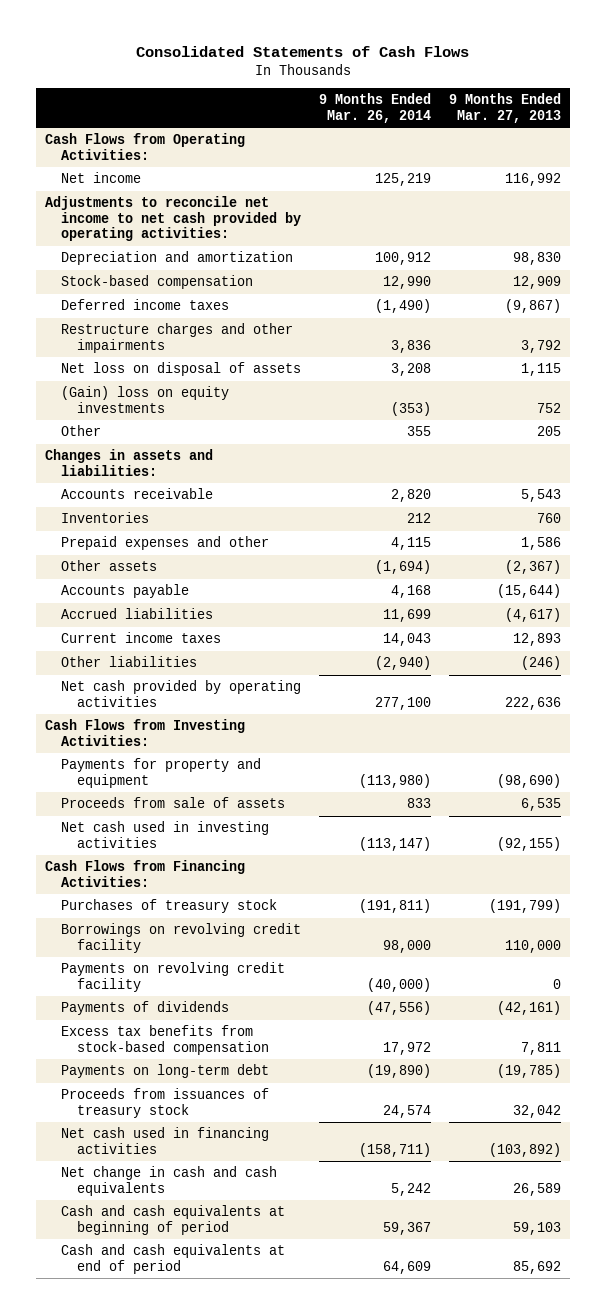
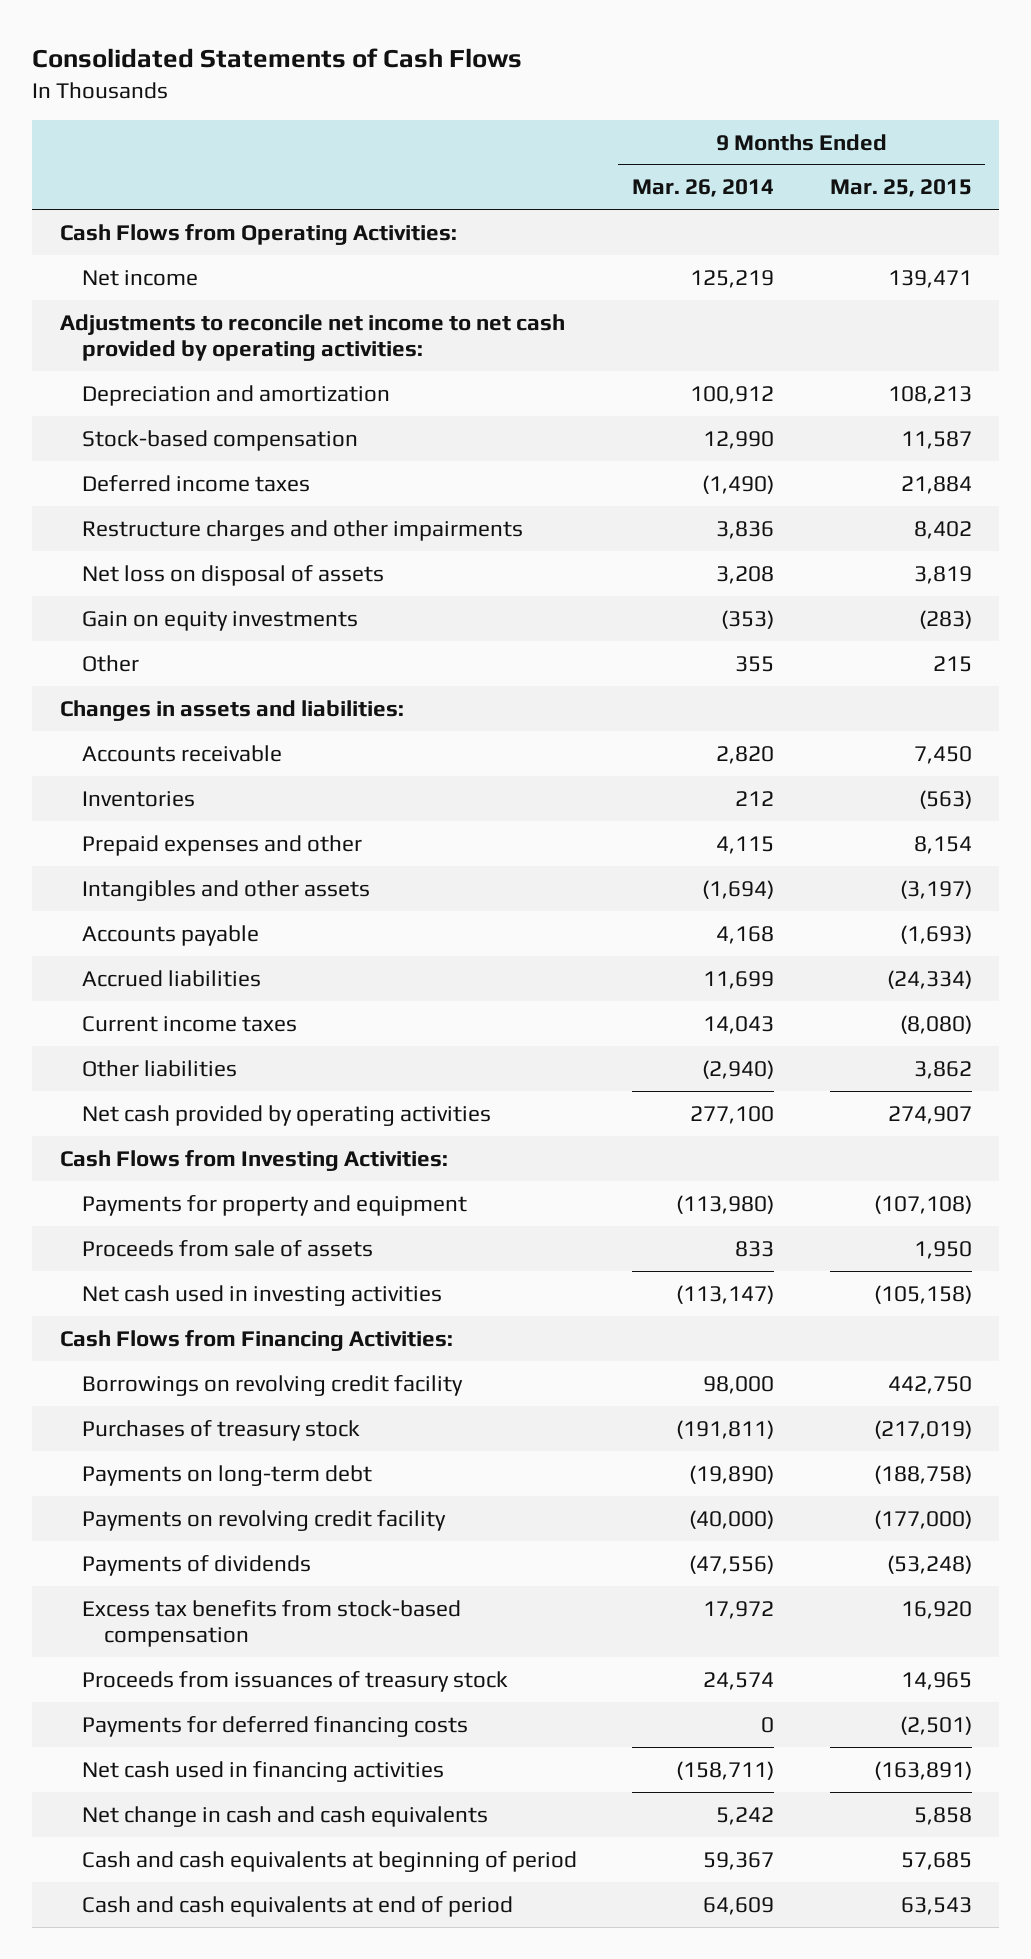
[448,93,561,123] 9 Months Ended Mar. 27, 2013 -> none
none -> [829,179,972,198] Mar. 25, 2015
[60,386,229,413] (Gain) loss on equity investments -> [81,610,358,631] Gain on equity investments
[60,560,157,572] Other assets -> [81,879,370,901] Intangibles and other assets
[60,899,277,914] Purchases of treasury stock -> [81,1419,360,1441] Purchases of treasury stock
[60,1064,269,1079] Payments on long-term debt -> [81,1464,372,1486] Payments on long-term debt
none -> [81,1715,468,1737] Payments for deferred financing costs

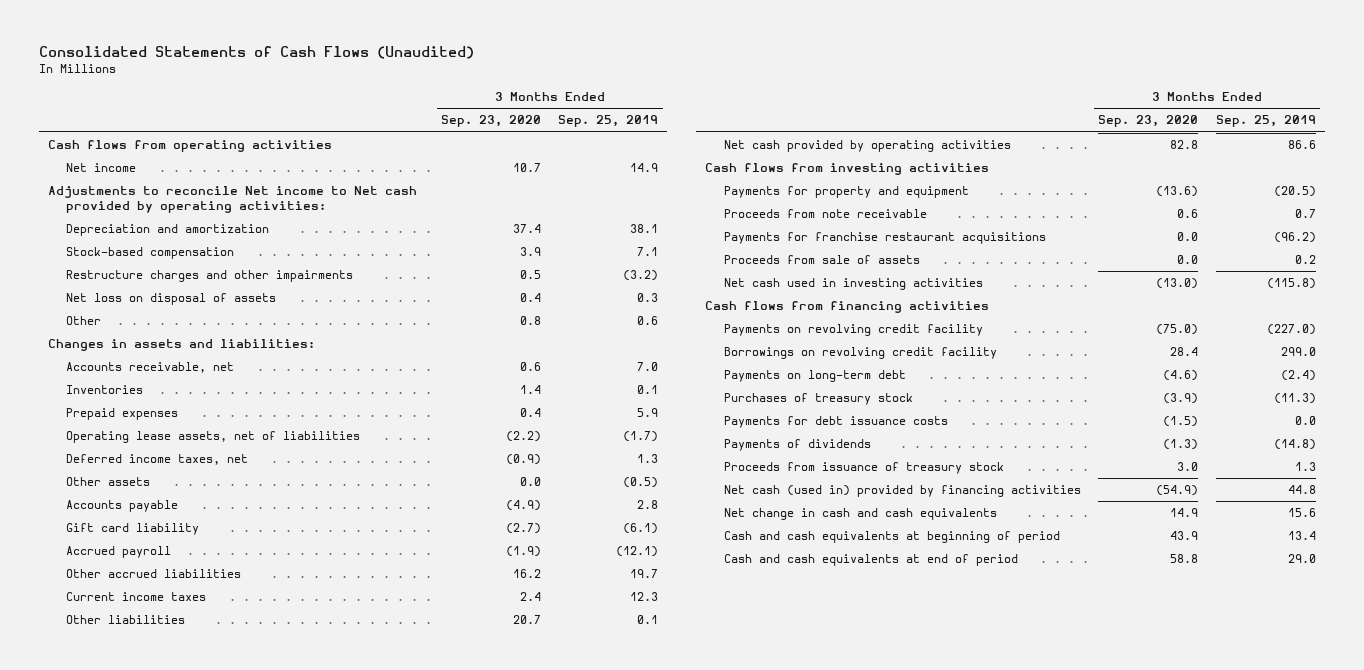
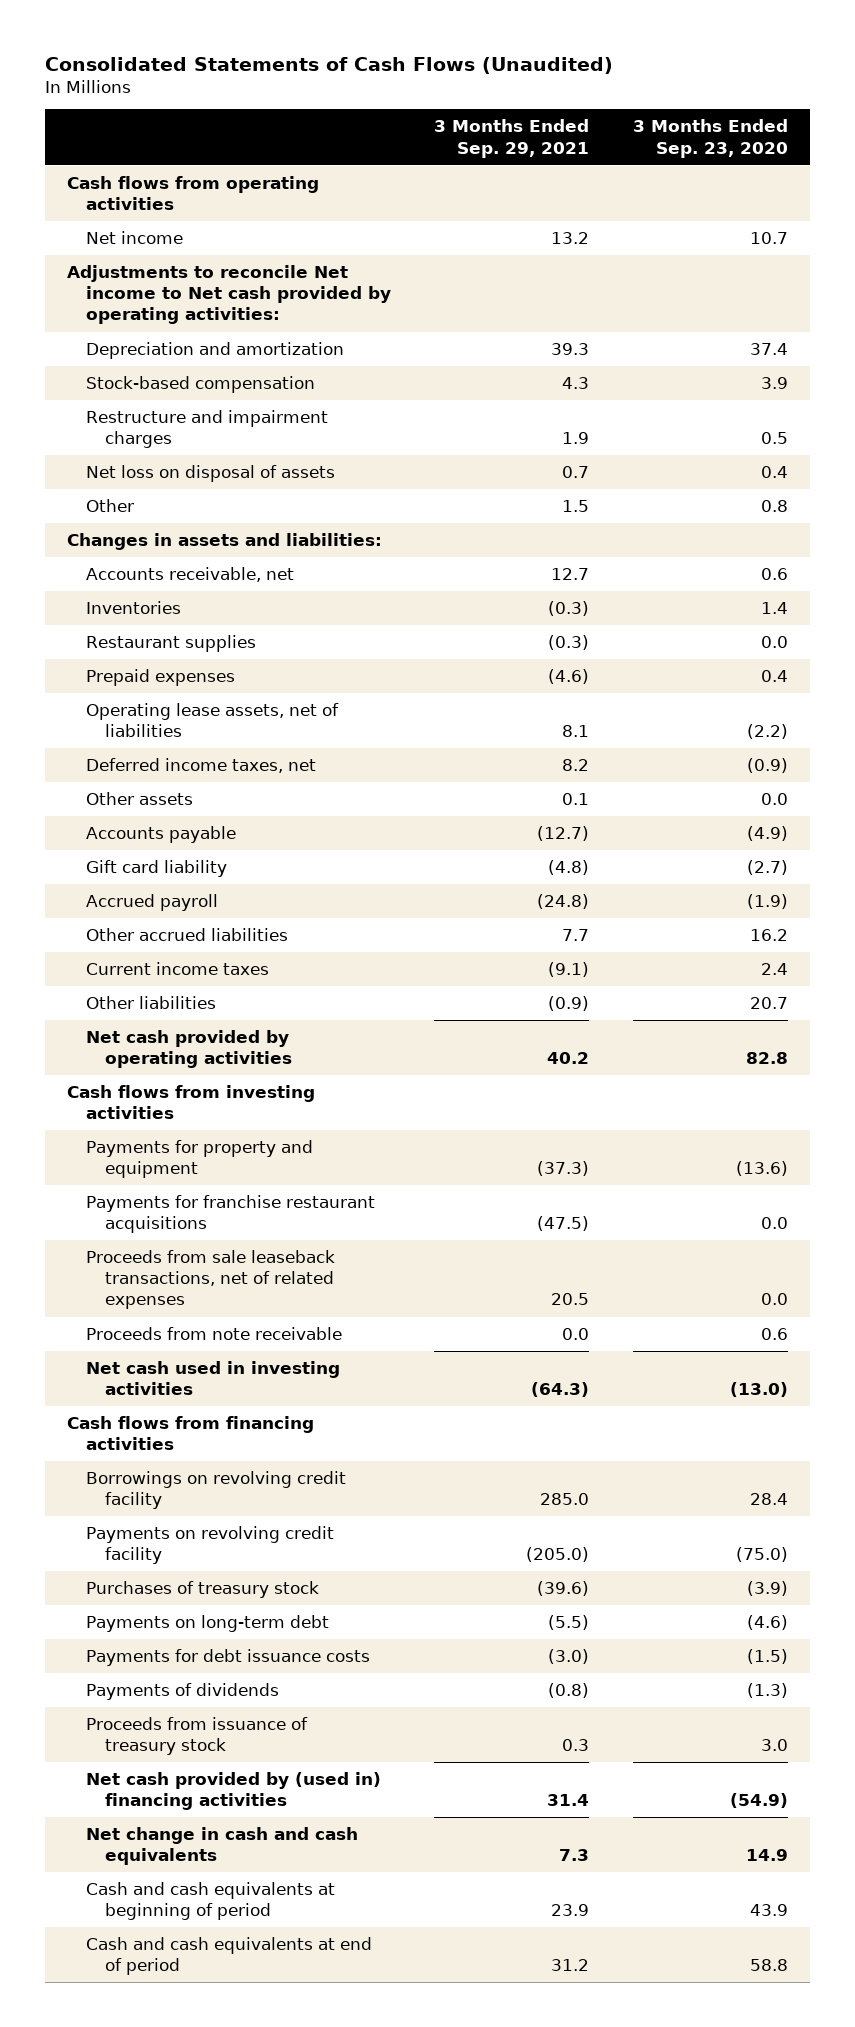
[558,115,659,128] Sep. 25, 2019 -> none
none -> [434,119,590,158] 3 Months Ended Sep. 29, 2021
[66,270,354,283] Restructure charges and other impairments -> [85,410,328,449] Restructure and impairment charges
none -> [85,635,256,653] Restaurant supplies
[723,255,920,265] Proceeds from sale of assets -> none
none -> [85,1250,335,1310] Proceeds from sale leaseback transactions, net of related expenses
[723,209,927,219] Proceeds from note receivable -> [85,1327,342,1341] Proceeds from note receivable
[723,324,983,337] Payments on revolving credit facility -> [85,1526,334,1565] Payments on revolving credit facility
[723,370,906,383] Payments on long-term debt -> [85,1615,329,1633] Payments on long-term debt
[723,485,1081,498] Net cash (used in) provided by financing activities -> [85,1772,381,1811] Net cash provided by (used in) financing activities

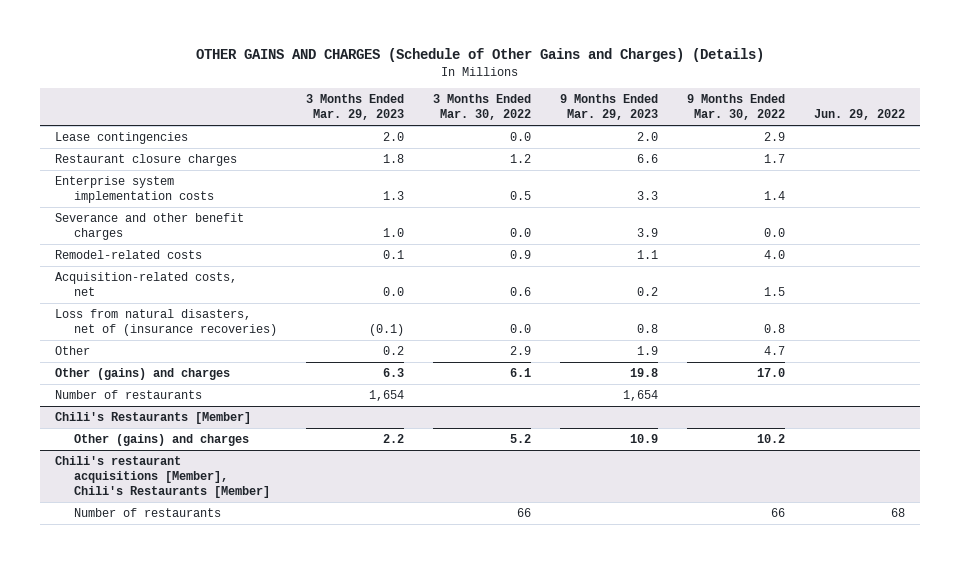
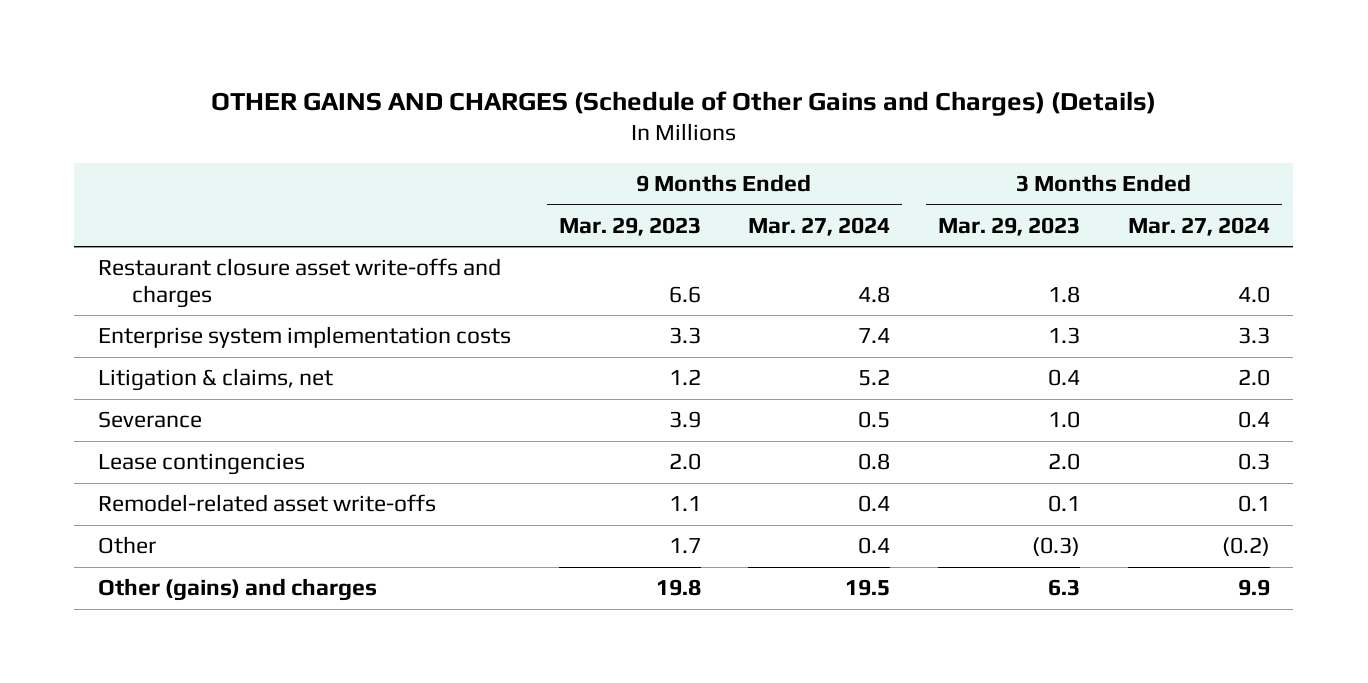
[432,94,531,121] 3 Months Ended Mar. 30, 2022 -> none
[686,94,785,121] 9 Months Ended Mar. 30, 2022 -> none
[813,109,905,121] Jun. 29, 2022 -> none
none -> [748,216,891,236] Mar. 27, 2024
none -> [1127,216,1270,236] Mar. 27, 2024
[54,154,237,167] Restaurant closure charges -> [98,258,502,309] Restaurant closure asset write-offs and charges
[54,272,237,297] Acquisition-related costs, net -> none
[54,309,277,337] Loss from natural disasters, net of (insurance recoveries) -> none
none -> [98,368,334,392] Litigation & claims, net
[54,213,244,241] Severance and other benefit charges -> [98,411,203,429] Severance
[54,132,188,145] Lease contingencies -> [98,453,306,476] Lease contingencies
[54,250,202,260] Remodel-related costs -> [98,494,437,513] Remodel-related asset write-offs
[382,346,404,356] 0.2 -> [1031,537,1080,557] (0.3)
[636,346,658,356] 1.9 -> [668,538,701,554] 1.7
[54,390,202,400] Number of restaurants -> none
[54,412,251,425] Chili's Restaurants [Member] -> none
[73,434,249,447] Other (gains) and charges -> none
[54,456,270,499] Chili's restaurant acquisitions [Member], Chili's Restaurants [Member] -> none
[73,508,221,518] Number of restaurants -> none

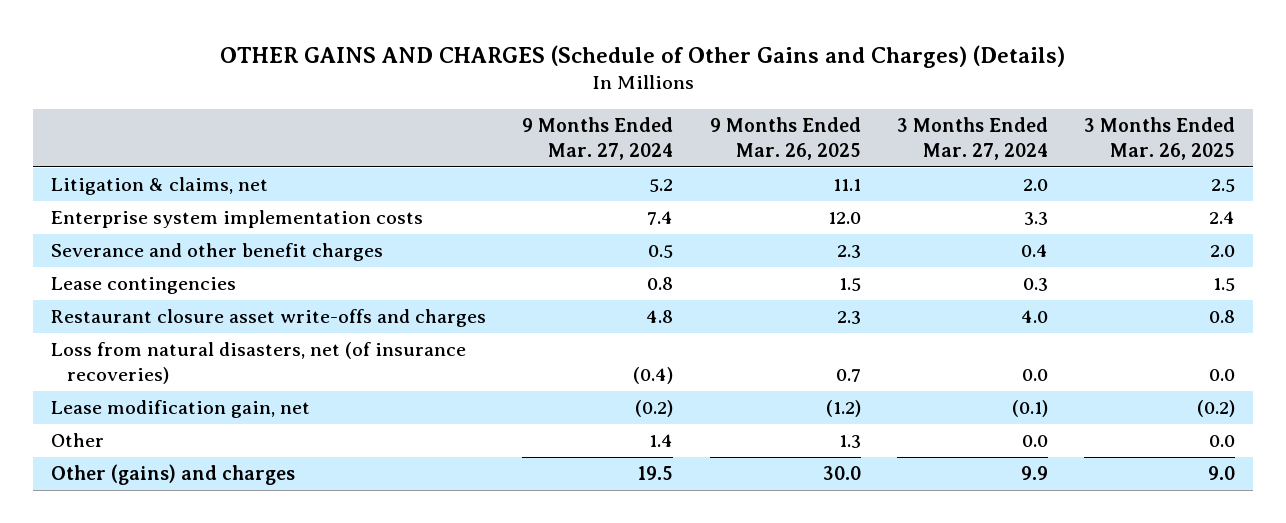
[558,216,701,236] Mar. 29, 2023 -> none
[937,216,1080,236] Mar. 29, 2023 -> none
none -> [709,117,861,160] 9 Months Ended Mar. 26, 2025
none -> [1083,117,1235,160] 3 Months Ended Mar. 26, 2025
[98,326,512,349] Enterprise system implementation costs -> [51,210,424,229] Enterprise system implementation costs
[98,411,203,429] Severance -> [51,243,384,262] Severance and other benefit charges
[98,494,437,513] Remodel-related asset write-offs -> none
[98,258,502,309] Restaurant closure asset write-offs and charges -> [51,309,487,328] Restaurant closure asset write-offs and charges
none -> [51,342,467,384] Loss from natural disasters, net (of insurance recoveries)
none -> [51,400,311,419] Lease modification gain, net
[858,537,891,555] 0.4 -> [649,434,674,448] 1.4
[1221,537,1270,557] (0.2) -> [1021,435,1048,448] 0.0

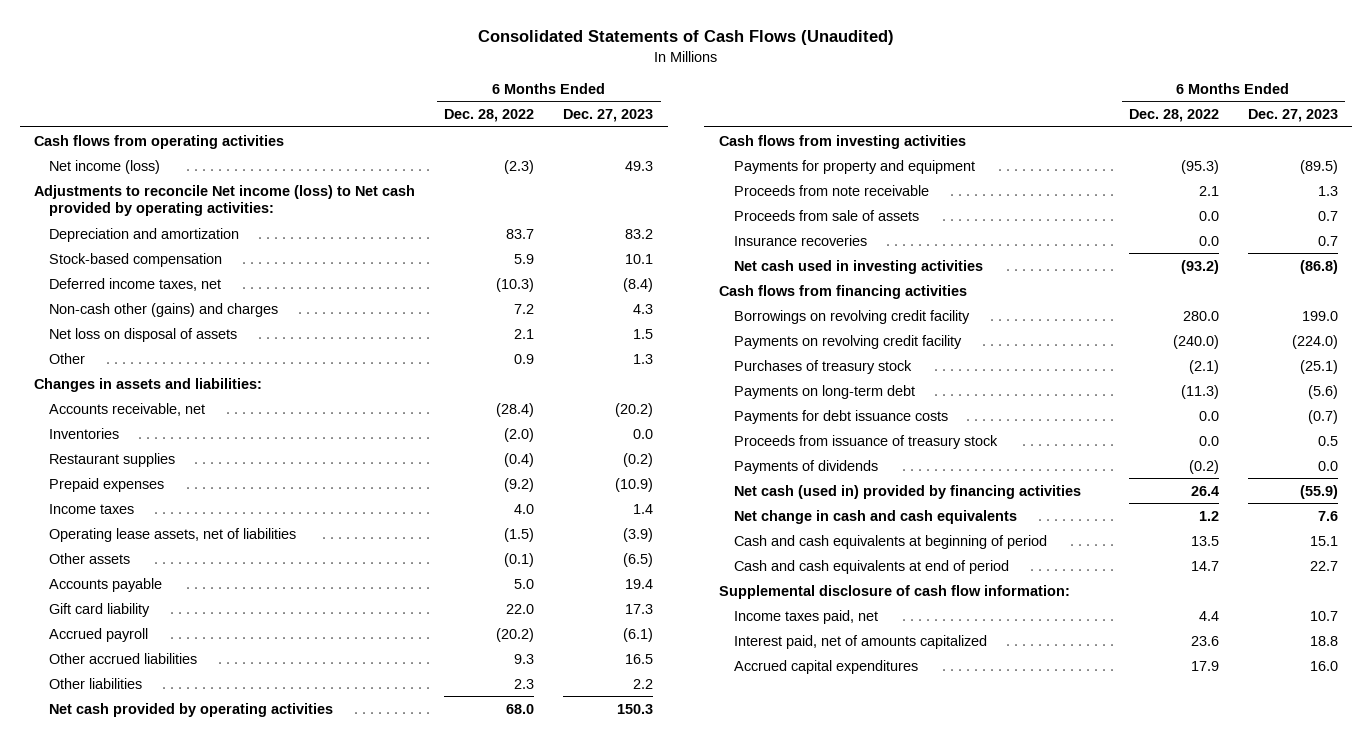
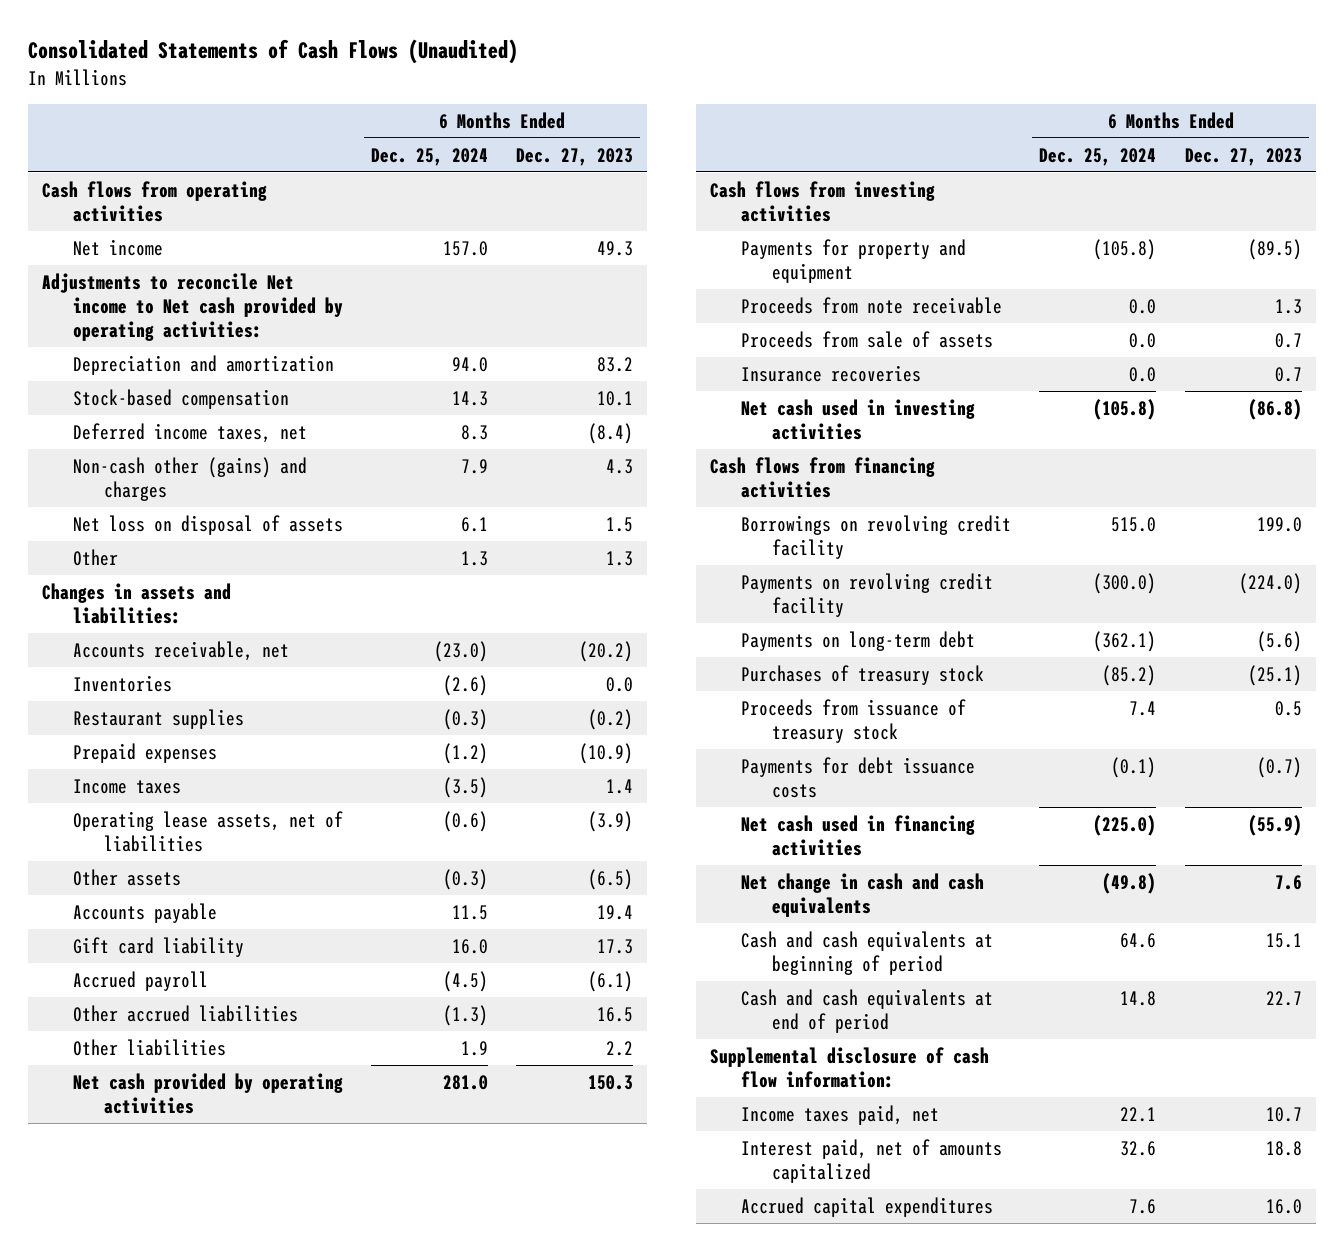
[444,109,535,123] Dec. 28, 2022 -> none
none -> [370,147,488,166] Dec. 25, 2024
[49,159,161,174] Net income (loss) -> [72,238,163,256] Net income
[34,184,416,217] Adjustments to reconcile Net income (loss) to Net cash provided by operating activities: -> [41,272,343,342] Adjustments to reconcile Net income to Net cash provided by operating activities:
[733,359,912,374] Purchases of treasury stock -> [741,664,985,685] Purchases of treasury stock
[733,459,878,474] Payments of dividends -> none
[733,409,948,424] Payments for debt issuance costs -> [741,756,976,799] Payments for debt issuance costs
[733,484,1081,499] Net cash (used in) provided by financing activities -> [741,814,976,857] Net cash used in financing activities

